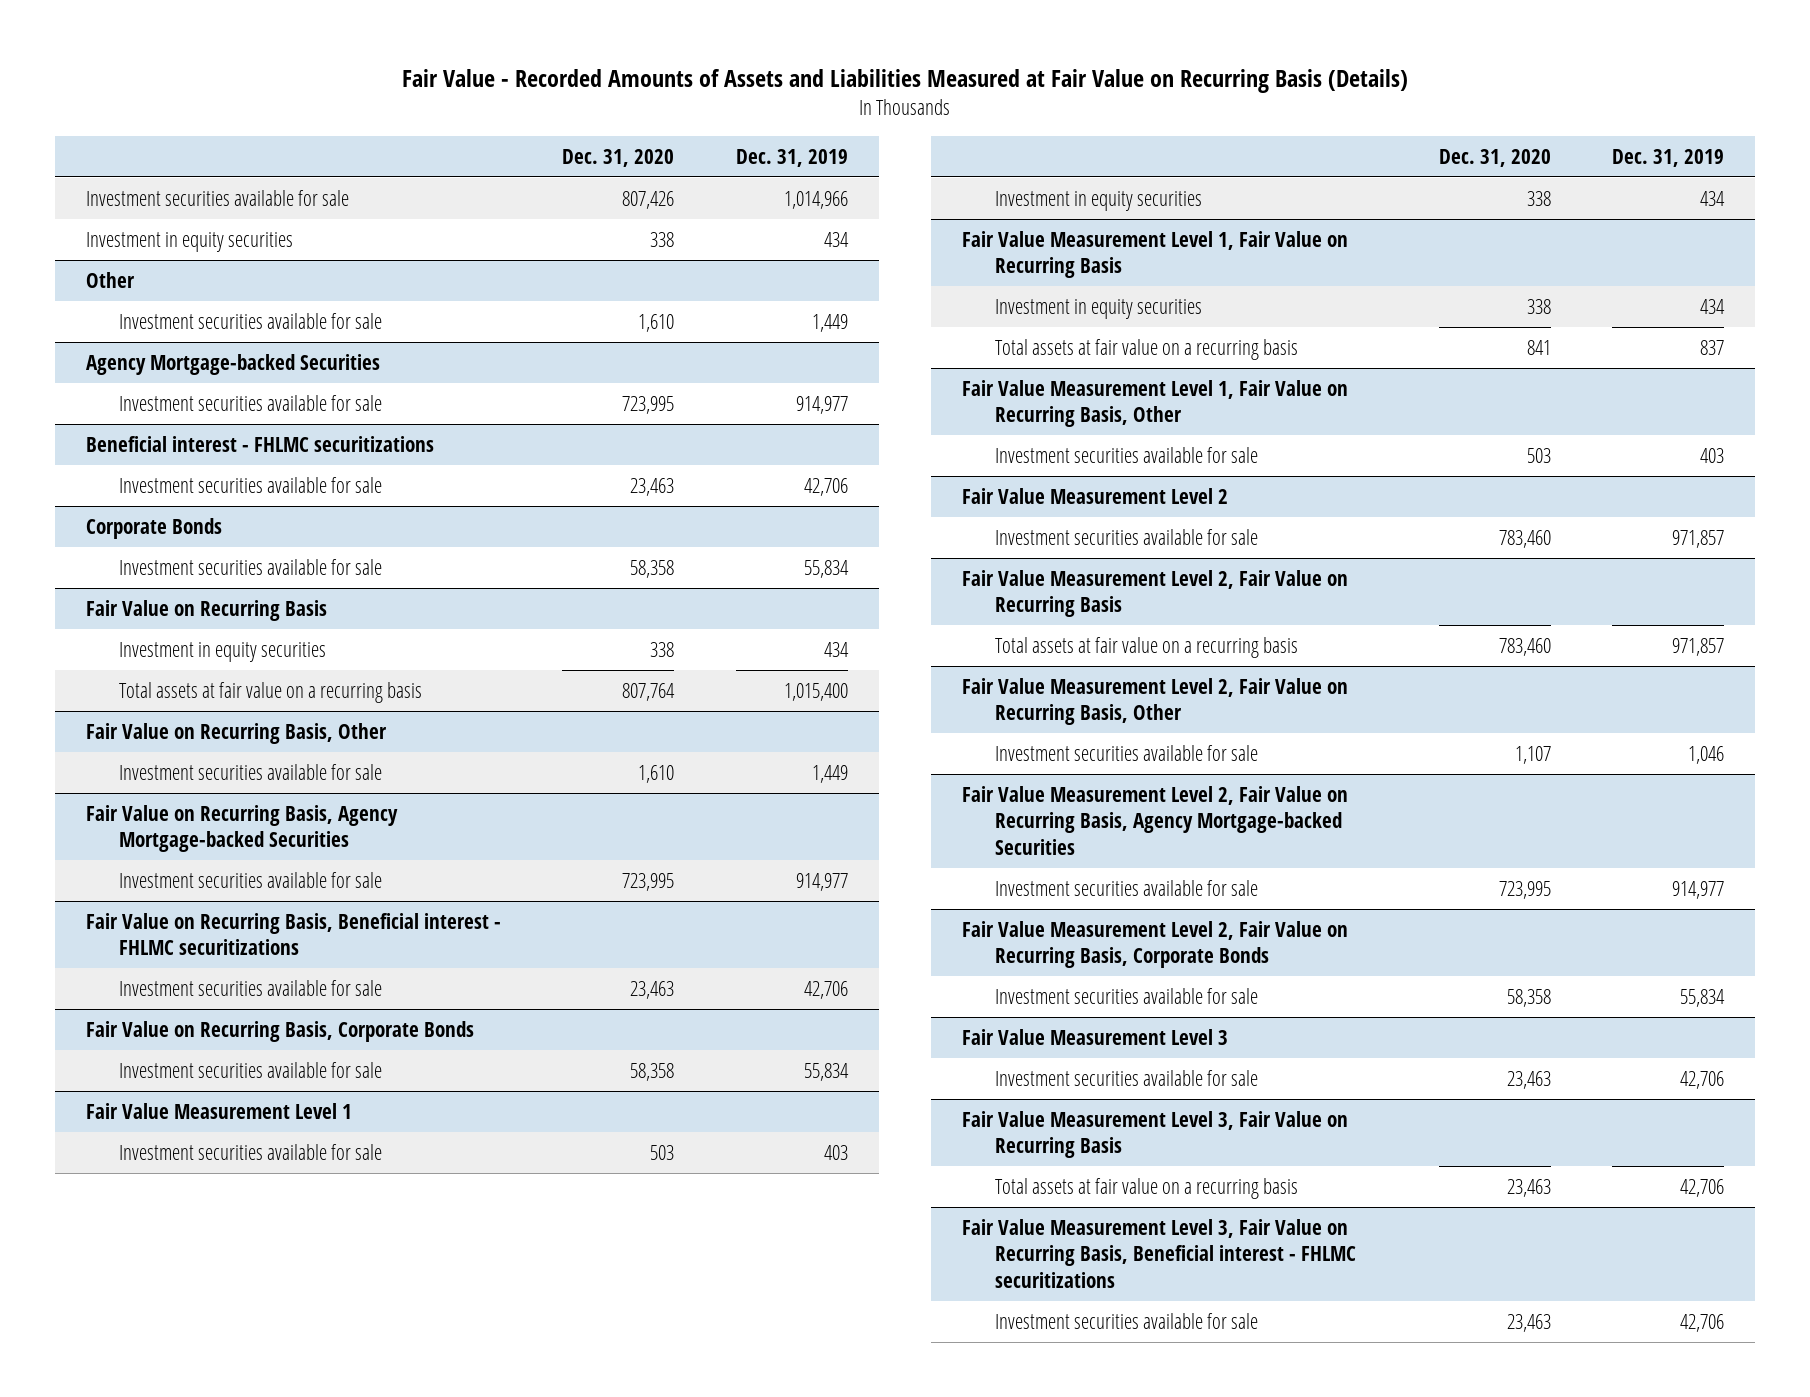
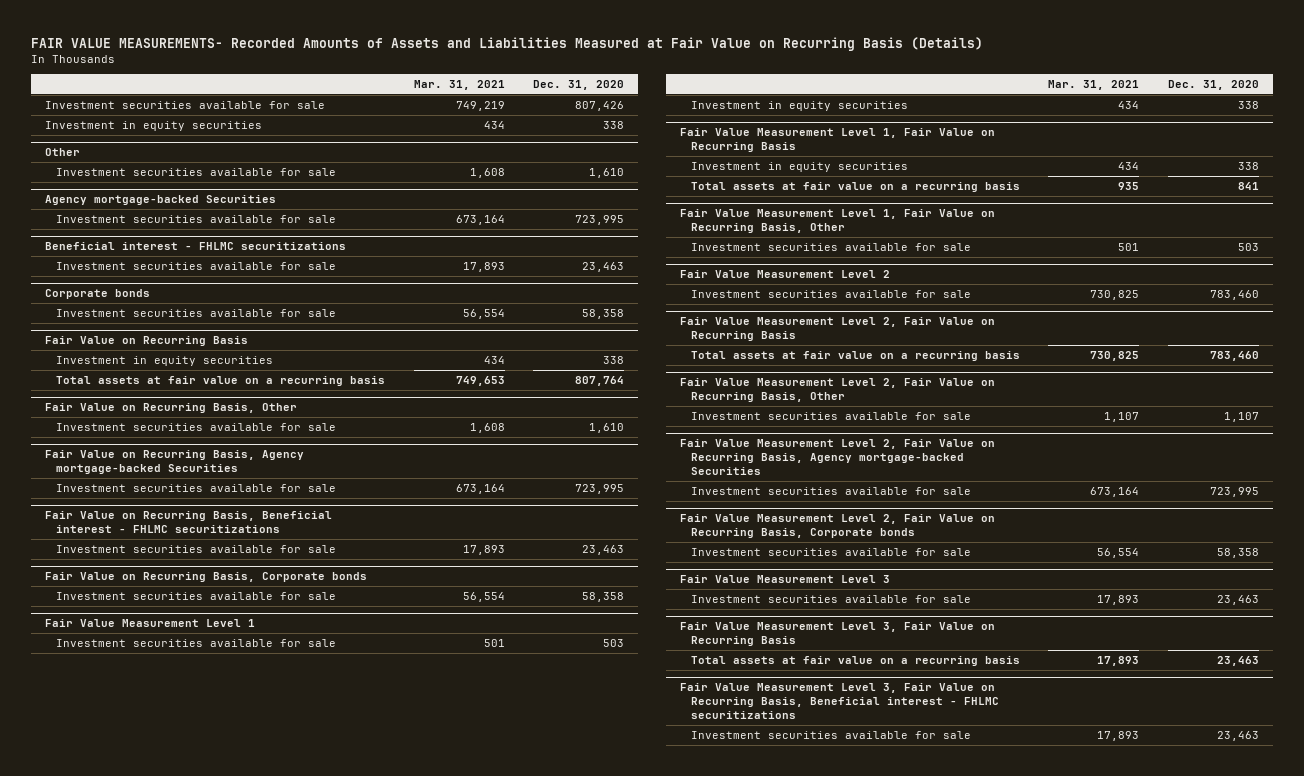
[401,69,1408,94] Fair Value - Recorded Amounts of Assets and Liabilities Measured at Fair Value on Recurring Basis (Details) -> [31,37,984,52] FAIR VALUE MEASUREMENTS- Recorded Amounts of Assets and Liabilities Measured at Fair Value on Recurring Basis (Details)
[736,148,849,167] Dec. 31, 2019 -> none
none -> [413,80,505,91] Mar. 31, 2021
[85,353,380,375] Agency Mortgage-backed Securities -> [45,194,277,205] Agency mortgage-backed Securities
[85,517,222,539] Corporate Bonds -> [45,288,151,299] Corporate bonds
[85,804,398,853] Fair Value on Recurring Basis, Agency Mortgage-backed Securities -> [45,449,305,474] Fair Value on Recurring Basis, Agency mortgage-backed Securities
[85,1020,474,1042] Fair Value on Recurring Basis, Corporate Bonds -> [45,571,368,582] Fair Value on Recurring Basis, Corporate bonds
[961,785,1348,855] Fair Value Measurement Level 2, Fair Value on Recurring Basis, Agency Mortgage-backed Securities -> [679,438,995,475] Fair Value Measurement Level 2, Fair Value on Recurring Basis, Agency mortgage-backed Securities
[961,920,1348,969] Fair Value Measurement Level 2, Fair Value on Recurring Basis, Corporate Bonds -> [679,513,995,538] Fair Value Measurement Level 2, Fair Value on Recurring Basis, Corporate bonds

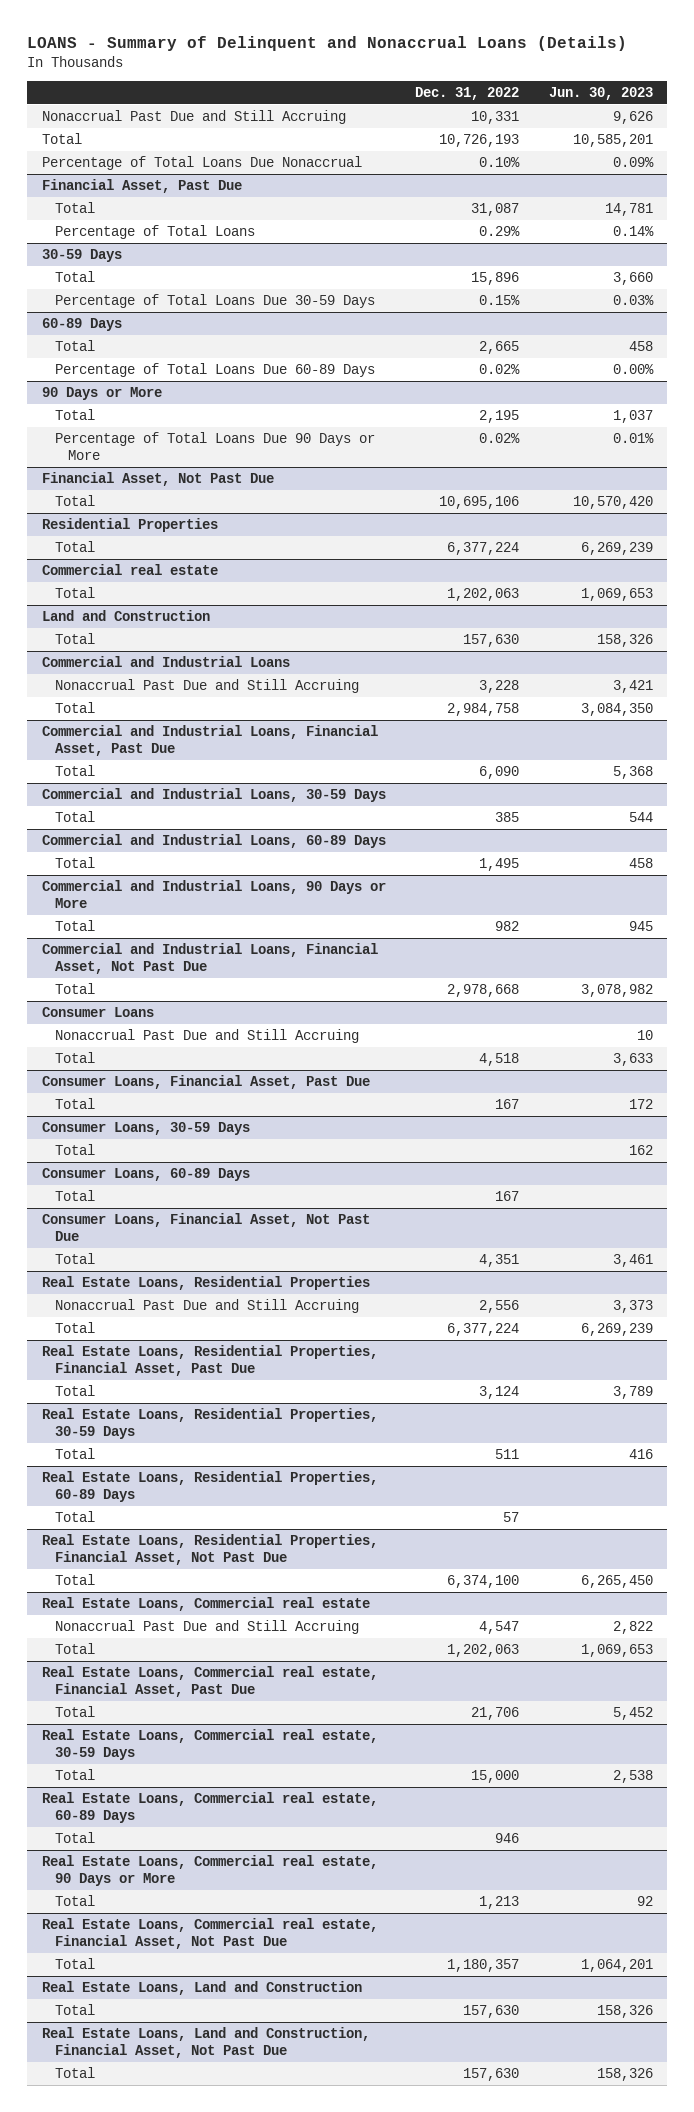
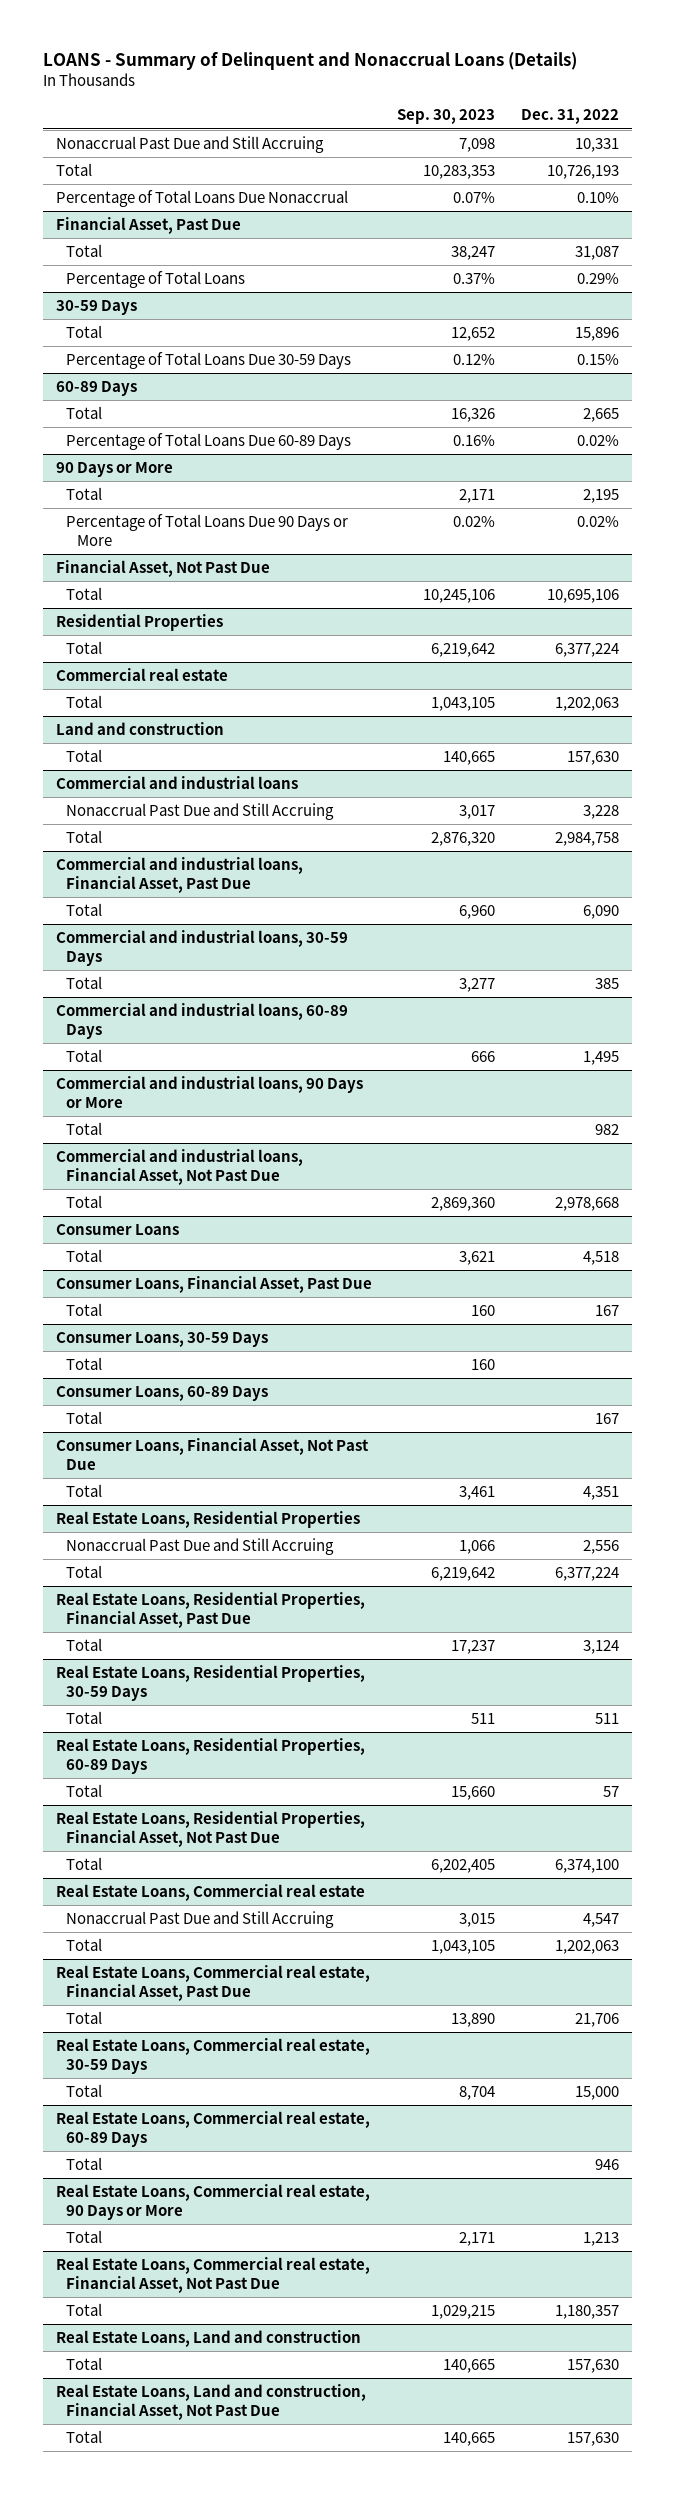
[548,86,653,100] Jun. 30, 2023 -> none
none -> [397,109,496,125] Sep. 30, 2023
[41,610,210,622] Land and Construction -> [55,722,224,736] Land and construction
[41,656,290,668] Commercial and Industrial Loans -> [55,776,298,790] Commercial and industrial loans
[41,725,378,756] Commercial and Industrial Loans, Financial Asset, Past Due -> [55,857,303,893] Commercial and industrial loans, Financial Asset, Past Due
[41,788,386,803] Commercial and Industrial Loans, 30-59 Days -> [55,930,348,966] Commercial and industrial loans, 30-59 Days
[41,834,386,849] Commercial and Industrial Loans, 60-89 Days -> [55,1003,348,1039] Commercial and industrial loans, 60-89 Days
[41,880,386,908] Commercial and Industrial Loans, 90 Days or More -> [55,1076,363,1108] Commercial and industrial loans, 90 Days or More
[41,943,378,974] Commercial and Industrial Loans, Financial Asset, Not Past Due -> [55,1149,303,1185] Commercial and industrial loans, Financial Asset, Not Past Due
[54,1029,359,1044] Nonaccrual Past Due and Still Accruing -> none
[41,1981,362,1996] Real Estate Loans, Land and Construction -> [55,2330,361,2348] Real Estate Loans, Land and construction
[41,2027,370,2058] Real Estate Loans, Land and Construction, Financial Asset, Not Past Due -> [55,2384,366,2420] Real Estate Loans, Land and construction, Financial Asset, Not Past Due

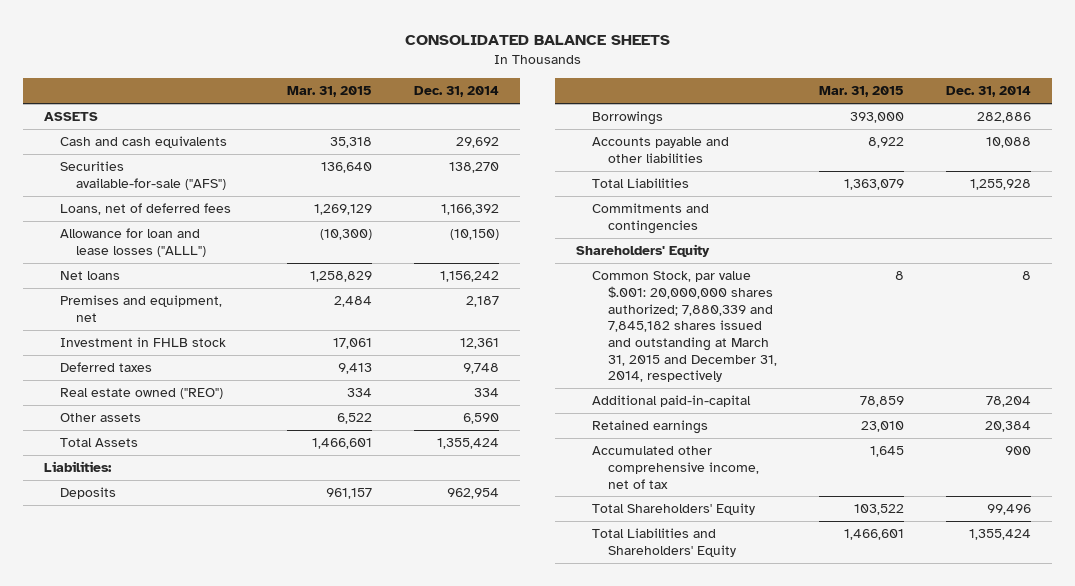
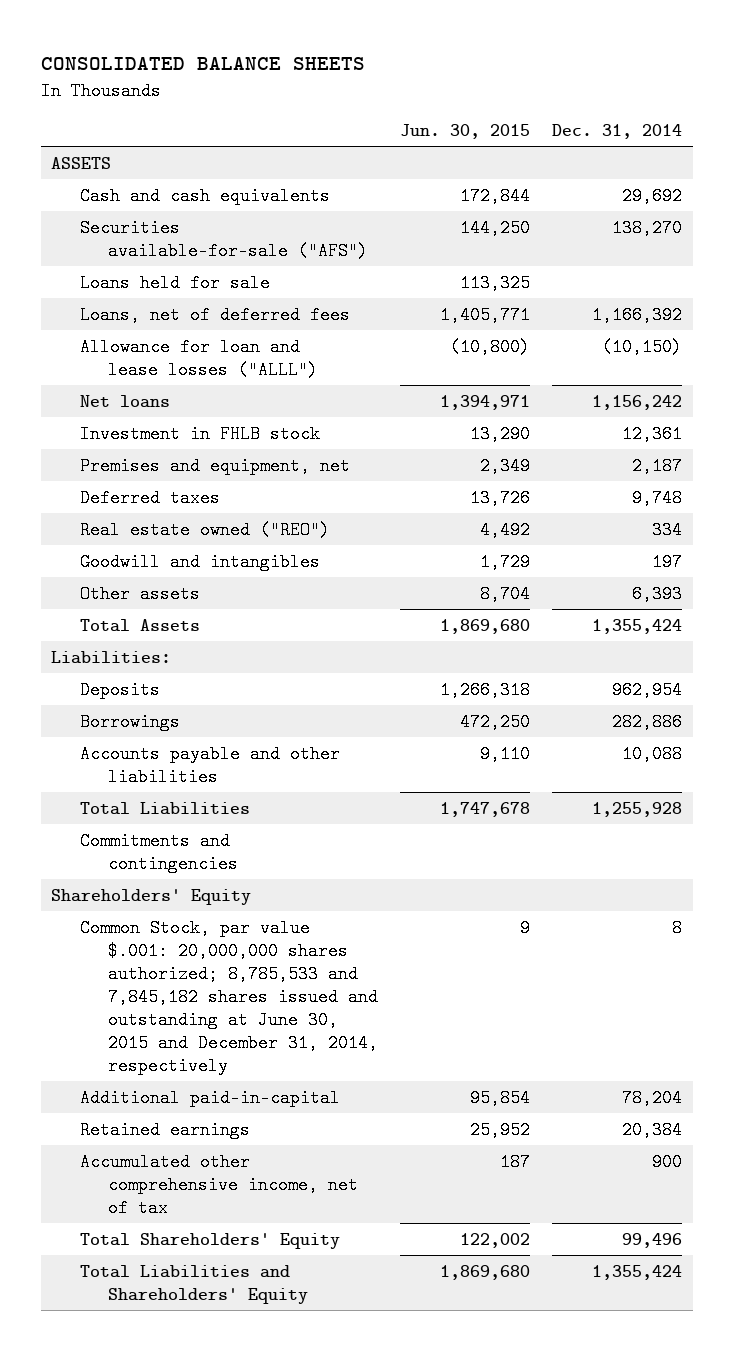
[286,86,372,98] Mar. 31, 2015 -> none
none -> [400,124,531,140] Jun. 30, 2015
none -> [79,273,270,292] Loans held for sale
[59,295,222,322] Premises and equipment, net -> [79,456,350,475] Premises and equipment, net
none -> [79,552,320,571] Goodwill and intangibles
[462,413,499,425] 6,590 -> [631,584,682,603] 6,393
[592,271,777,383] Common Stock, par value $.001: 20,000,000 shares authorized; 7,880,339 and 7,845,182 shares issued and outstanding at March 31, 2015 and December 31, 2014, respectively -> [79,918,379,1075] Common Stock, par value $.001: 20,000,000 shares authorized; 8,785,533 and 7,845,182 shares issued and outstanding at June 30, 2015 and December 31, 2014, respectively

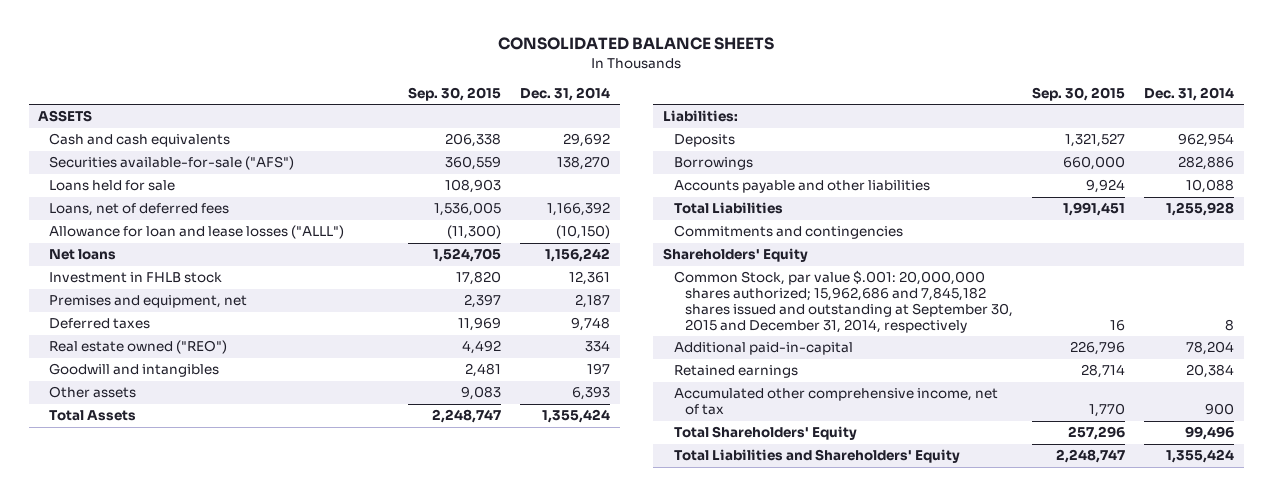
[400,124,531,140] Jun. 30, 2015 -> none
none -> [407,86,501,101] Sep. 30, 2015
[79,918,379,1075] Common Stock, par value $.001: 20,000,000 shares authorized; 8,785,533 and 7,845,182 shares issued and outstanding at June 30, 2015 and December 31, 2014, respectively -> [673,270,1013,333] Common Stock, par value $.001: 20,000,000 shares authorized; 15,962,686 and 7,845,182 shares issued and outstanding at September 30, 2015 and December 31, 2014, respectively

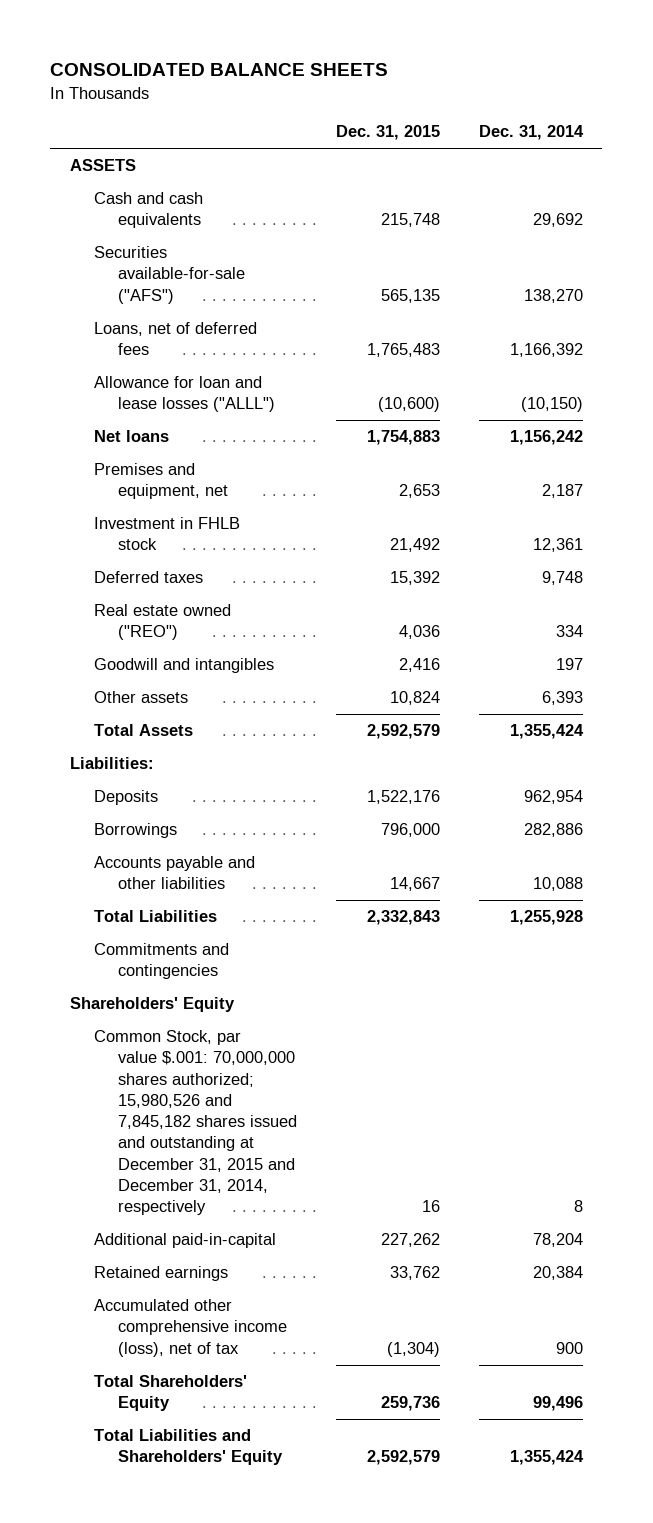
[407,86,501,101] Sep. 30, 2015 -> none
none -> [336,125,441,141] Dec. 31, 2015
[49,180,176,192] Loans held for sale -> none
[49,272,223,284] Investment in FHLB stock -> [94,517,241,551] Investment in FHLB stock
[673,270,1013,333] Common Stock, par value $.001: 20,000,000 shares authorized; 15,962,686 and 7,845,182 shares issued and outstanding at September 30, 2015 and December 31, 2014, respectively -> [94,1030,298,1216] Common Stock, par value $.001: 70,000,000 shares authorized; 15,980,526 and 7,845,182 shares issued and outstanding at December 31, 2015 and December 31, 2014, respectively
[673,388,998,416] Accumulated other comprehensive income, net of tax -> [94,1299,288,1357] Accumulated other comprehensive income (loss), net of tax

